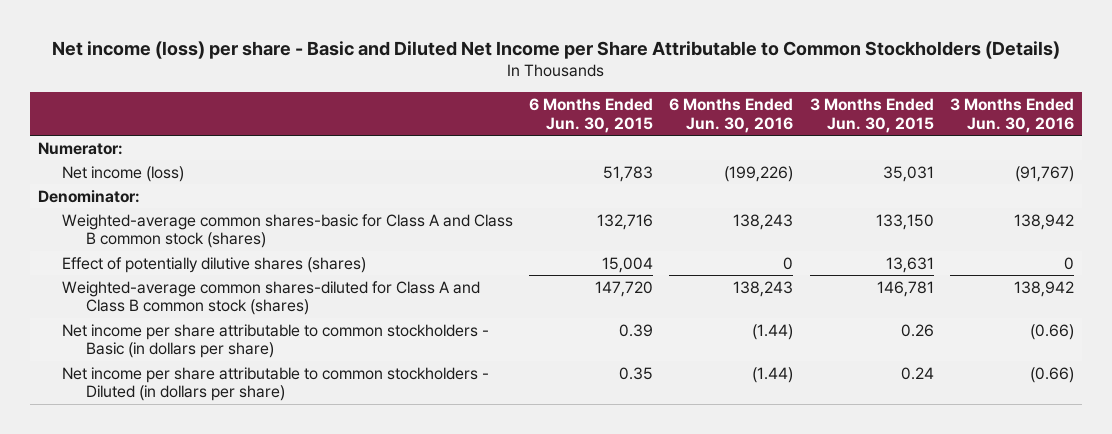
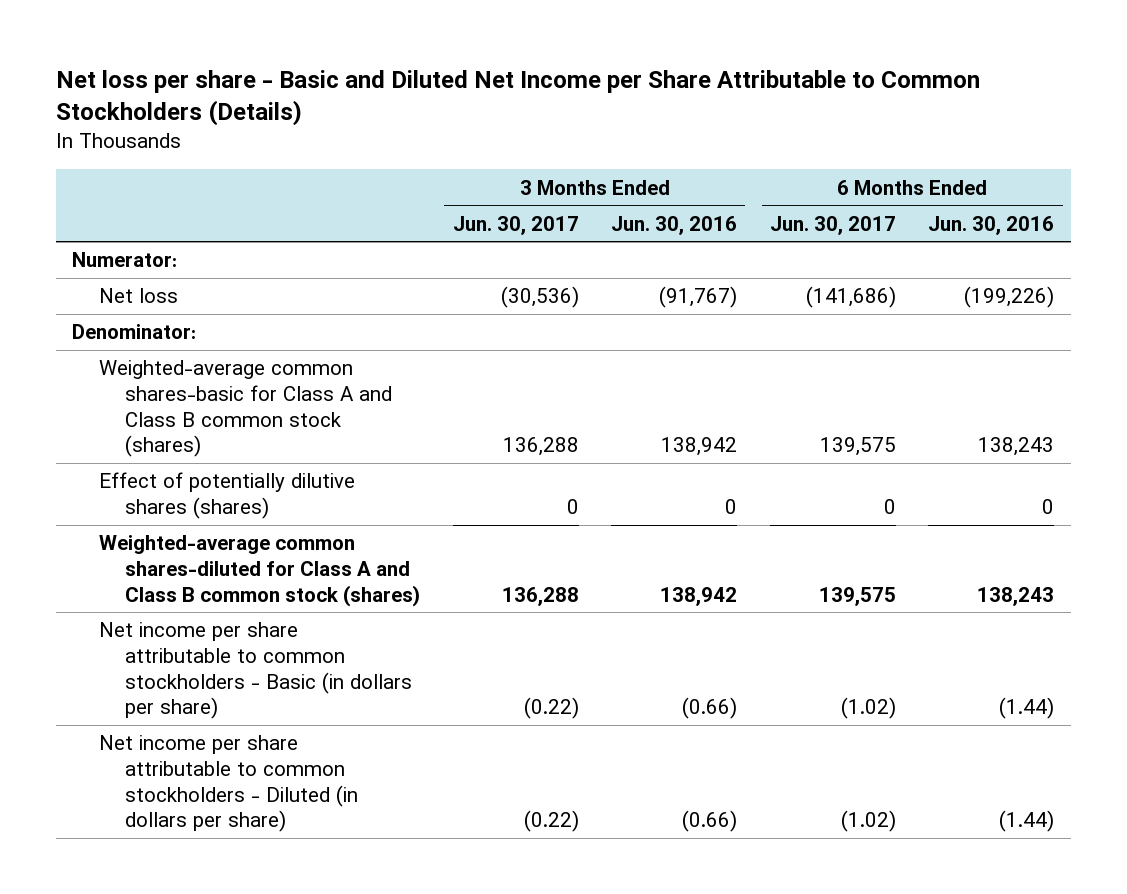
[51,40,1060,59] Net income (loss) per share - Basic and Diluted Net Income per Share Attributable to Common Stockholders (Details) -> [56,70,981,127] Net loss per share - Basic and Diluted Net Income per Share Attributable to Common Stockholders (Details)
[529,98,654,133] 6 Months Ended Jun. 30, 2015 -> none
[809,98,934,133] 3 Months Ended Jun. 30, 2015 -> none
none -> [452,215,579,235] Jun. 30, 2017
none -> [769,215,896,235] Jun. 30, 2017
[62,165,185,182] Net income (loss) -> [98,288,178,304] Net loss

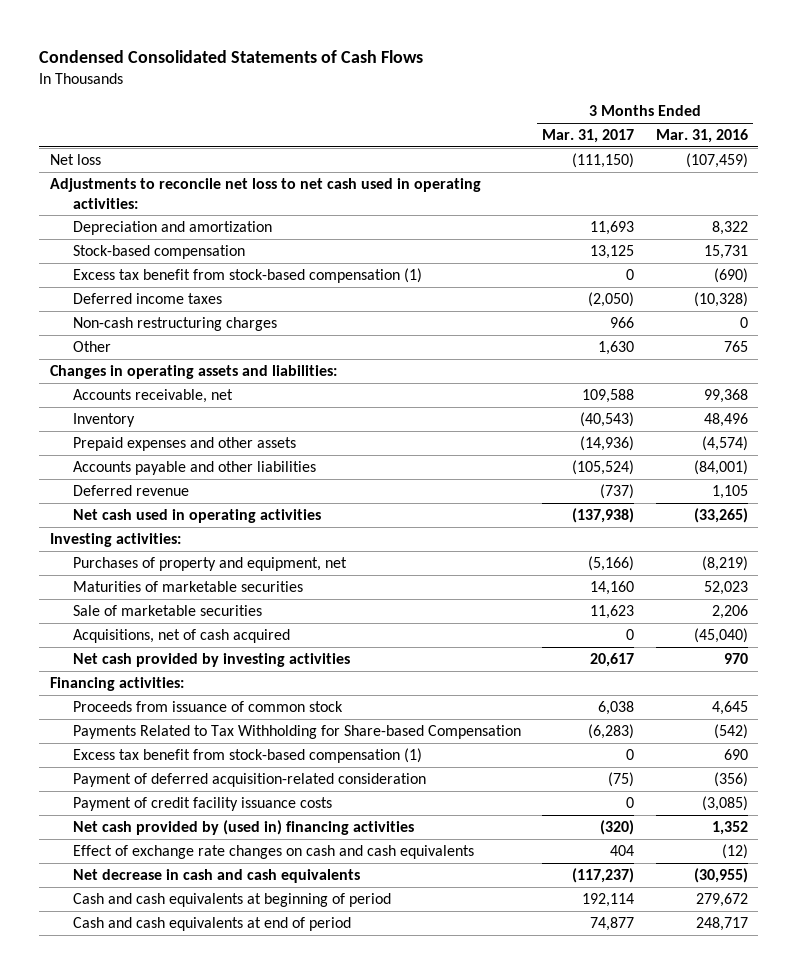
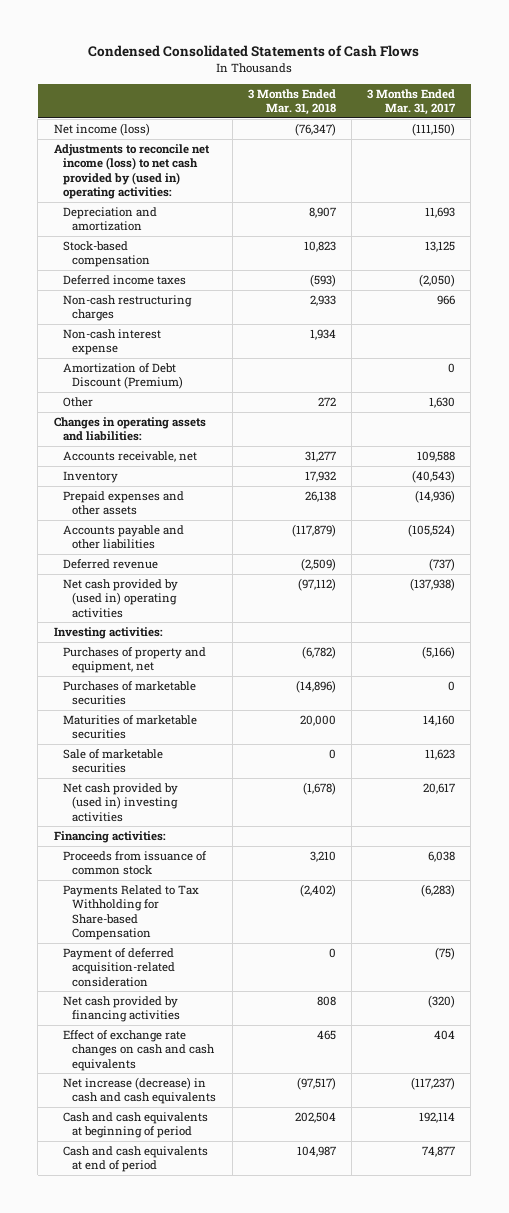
[655,128,748,143] Mar. 31, 2016 -> none
none -> [247,88,336,115] 3 Months Ended Mar. 31, 2018
[49,153,101,165] Net loss -> [53,122,150,136] Net income (loss)
[49,177,481,209] Adjustments to reconcile net loss to net cash used in operating activities: -> [53,143,210,200] Adjustments to reconcile net income (loss) to net cash provided by (used in) operating activities:
[73,267,423,283] Excess tax benefit from stock-based compensation (1) -> none
none -> [63,328,162,356] Non-cash interest expense
none -> [63,362,184,390] Amortization of Debt Discount (Premium)
[73,508,322,523] Net cash used in operating activities -> [63,578,179,618] Net cash provided by (used in) operating activities
none -> [63,680,197,706] Purchases of marketable securities
[73,628,291,643] Acquisitions, net of cash acquired -> none
[73,652,351,667] Net cash provided by investing activities -> [63,782,179,822] Net cash provided by (used in) investing activities
[73,747,423,763] Excess tax benefit from stock-based compensation (1) -> none
[73,796,333,811] Payment of credit facility issuance costs -> none
[73,819,415,835] Net cash provided by (used in) financing activities -> [63,995,181,1023] Net cash provided by financing activities
[73,868,361,883] Net decrease in cash and cash equivalents -> [63,1076,217,1105] Net increase (decrease) in cash and cash equivalents

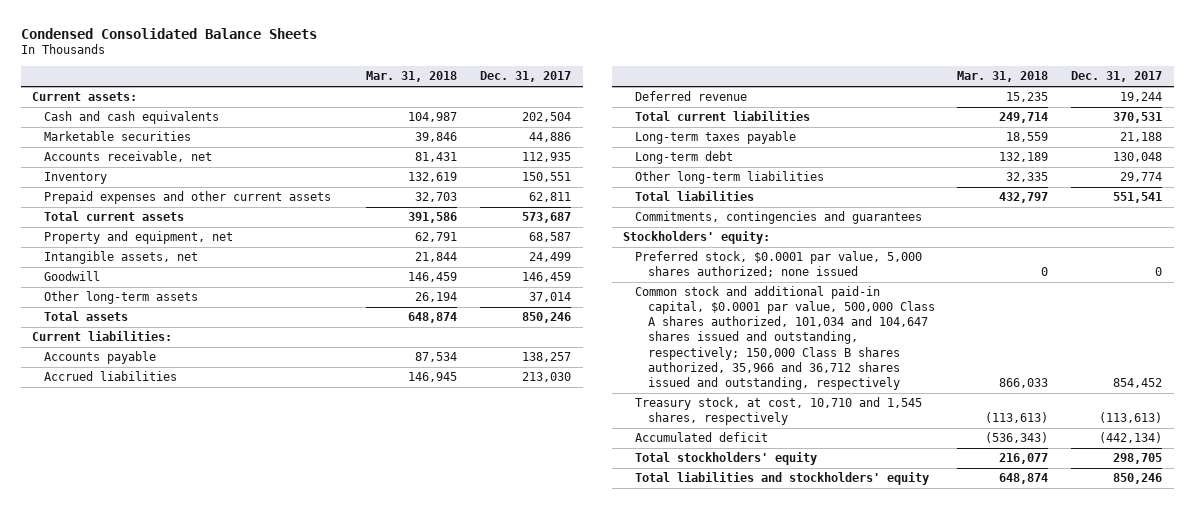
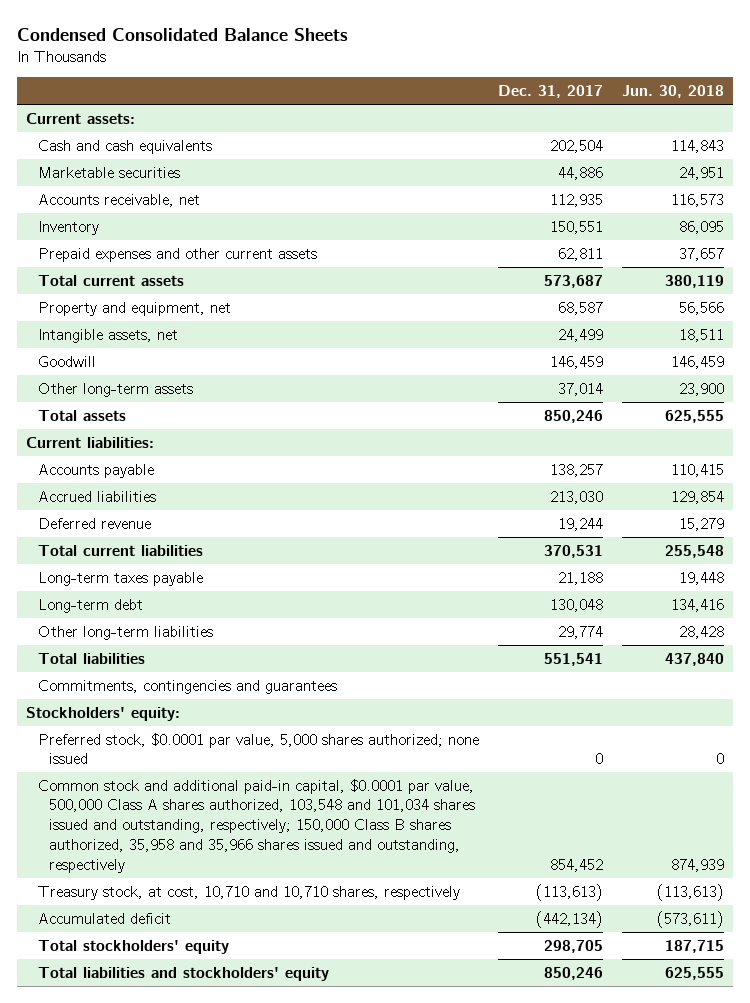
[366,71,458,83] Mar. 31, 2018 -> none
none -> [621,85,724,99] Jun. 30, 2018
[635,286,935,390] Common stock and additional paid-in capital, $0.0001 par value, 500,000 Class A shares authorized, 101,034 and 104,647 shares issued and outstanding, respectively; 150,000 Class B shares authorized, 35,966 and 36,712 shares issued and outstanding, respectively -> [37,778,476,873] Common stock and additional paid-in capital, $0.0001 par value, 500,000 Class A shares authorized, 103,548 and 101,034 shares issued and outstanding, respectively; 150,000 Class B shares authorized, 35,958 and 35,966 shares issued and outstanding, respectively
[635,397,923,426] Treasury stock, at cost, 10,710 and 1,545 shares, respectively -> [37,885,460,900] Treasury stock, at cost, 10,710 and 10,710 shares, respectively

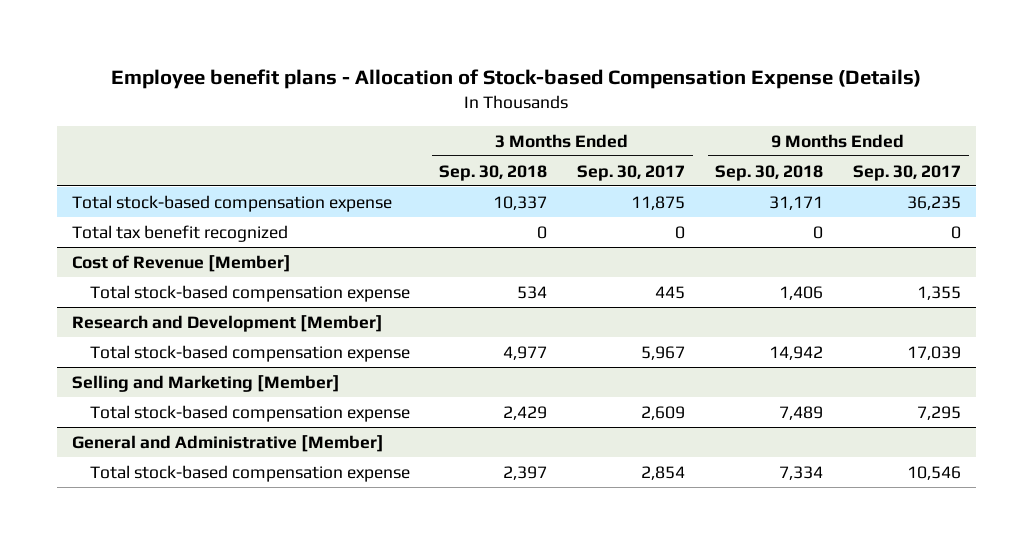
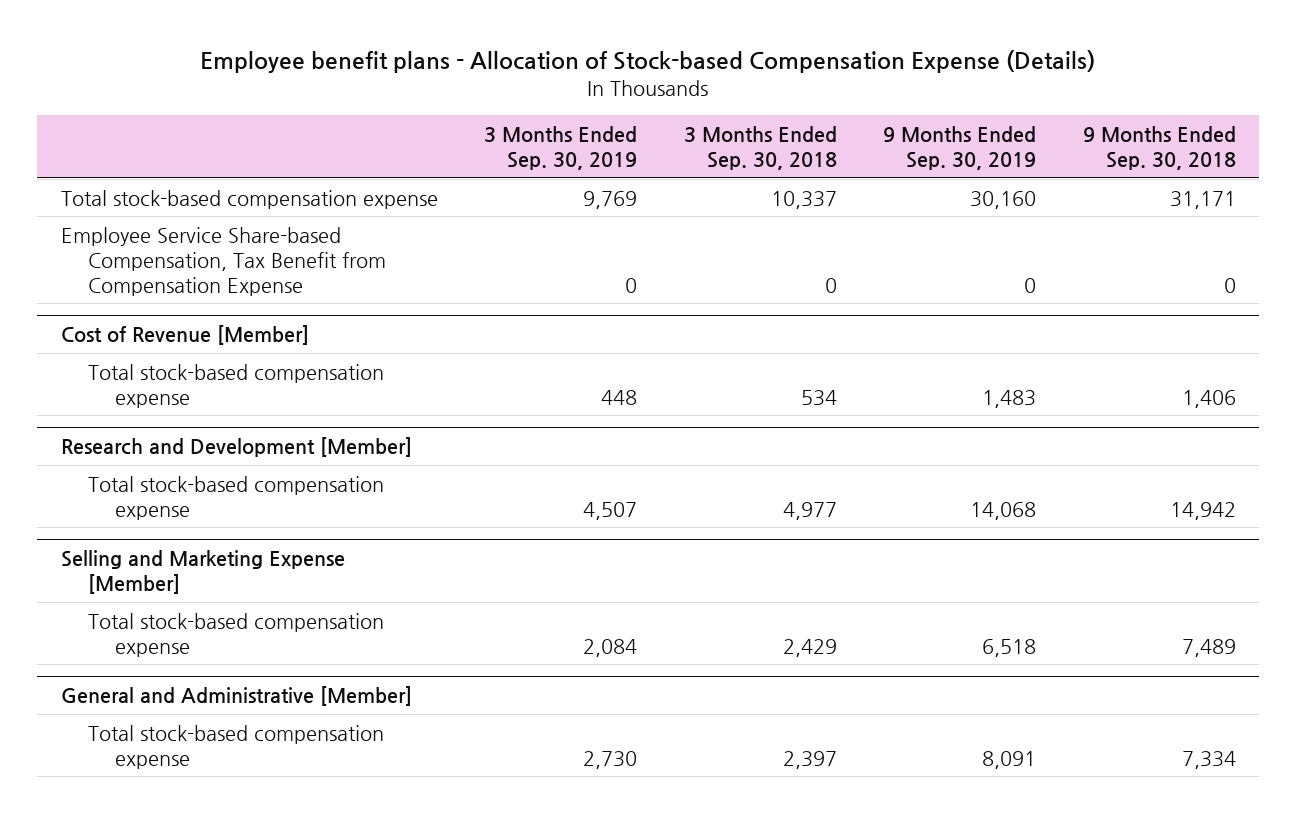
[577,164,686,181] Sep. 30, 2017 -> none
[853,164,962,181] Sep. 30, 2017 -> none
none -> [484,125,638,171] 3 Months Ended Sep. 30, 2019
none -> [883,125,1037,171] 9 Months Ended Sep. 30, 2019
[71,224,288,242] Total tax benefit recognized -> [60,226,386,296] Employee Service Share-based Compensation, Tax Benefit from Compensation Expense
[71,374,340,392] Selling and Marketing [Member] -> [60,550,345,595] Selling and Marketing Expense [Member]

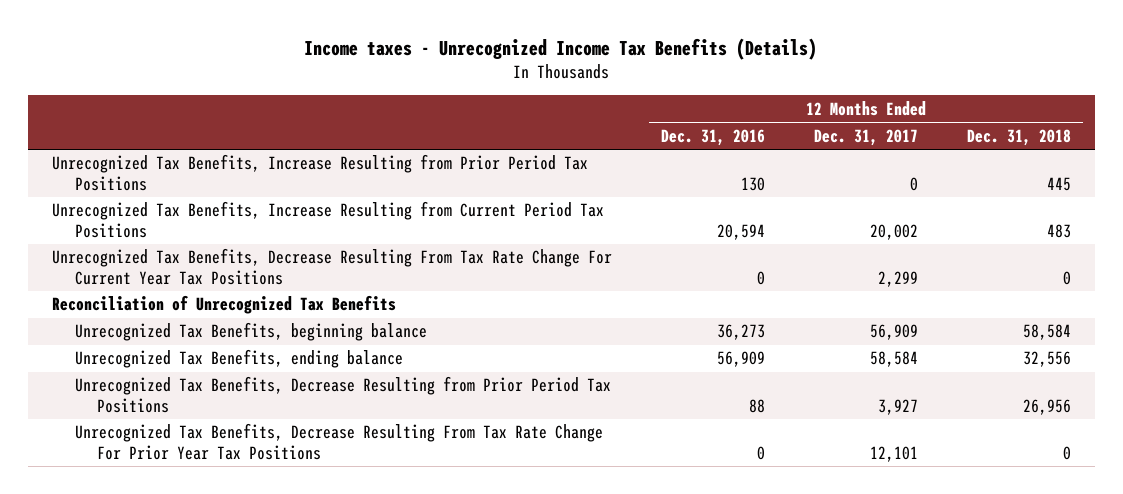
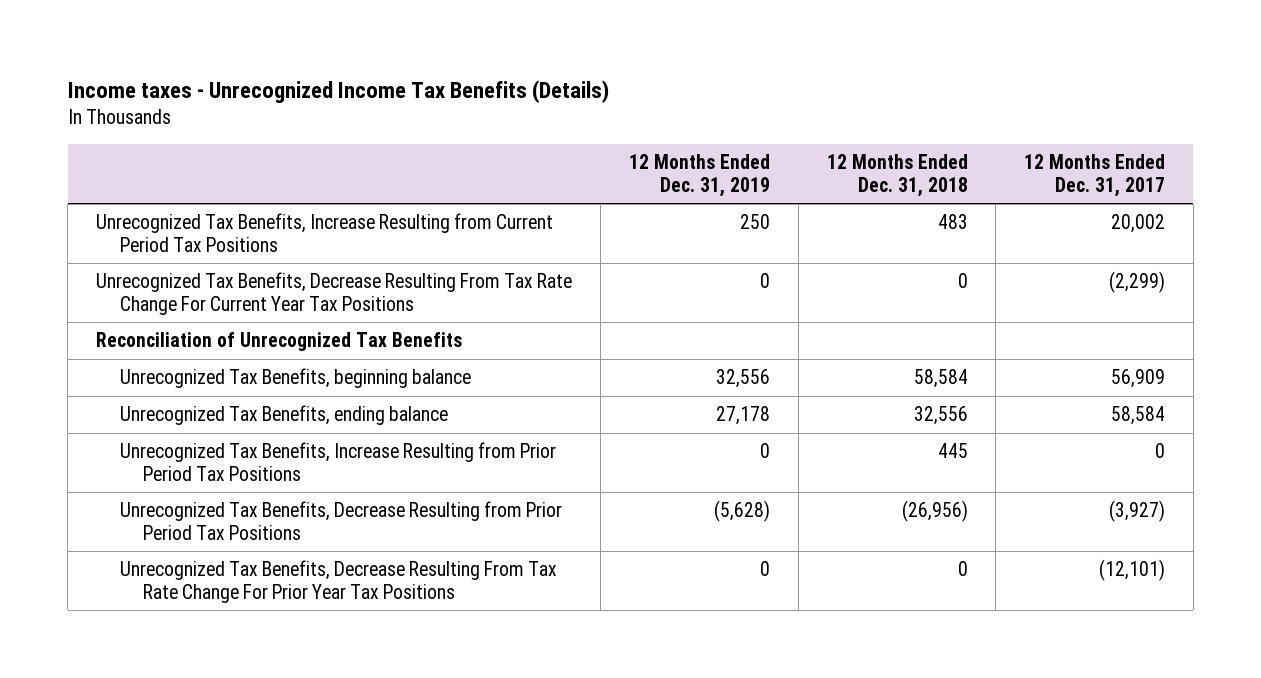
[660,128,765,146] Dec. 31, 2016 -> none
none -> [628,154,770,197] 12 Months Ended Dec. 31, 2019
[877,270,918,287] 2,299 -> [1109,271,1166,294] (2,299)
[52,154,589,191] Unrecognized Tax Benefits, Increase Resulting from Prior Period Tax Positions -> [119,442,556,481] Unrecognized Tax Benefits, Increase Resulting from Prior Period Tax Positions
[877,398,918,415] 3,927 -> [1109,500,1166,523] (3,927)
[1022,398,1071,415] 26,956 -> [901,500,968,523] (26,956)
[869,445,918,462] 12,101 -> [1099,559,1166,582] (12,101)

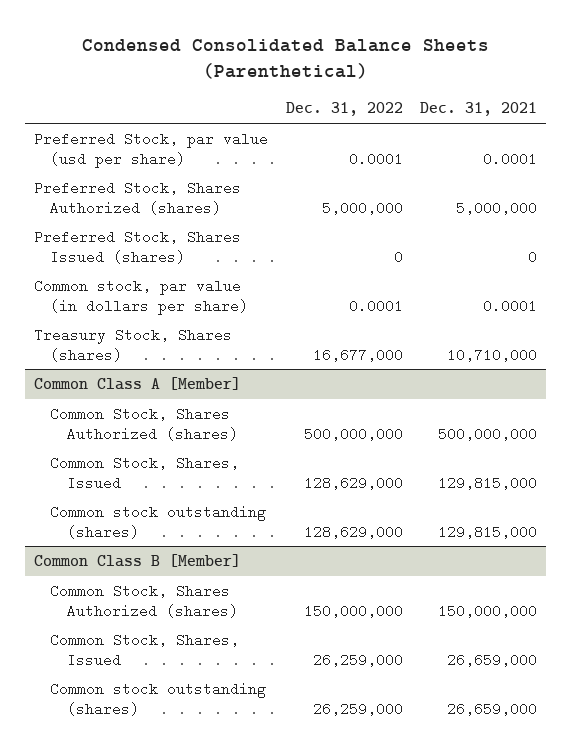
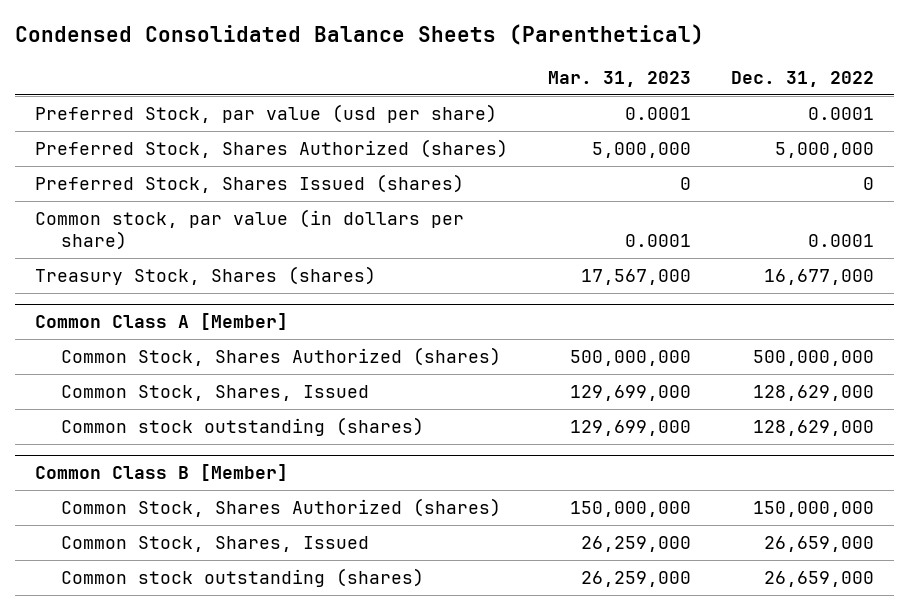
[420,102,538,117] Dec. 31, 2021 -> none
none -> [547,70,691,87] Mar. 31, 2023
[312,652,403,667] 26,259,000 -> [764,535,875,552] 26,659,000
[312,701,403,716] 26,259,000 -> [764,570,875,587] 26,659,000

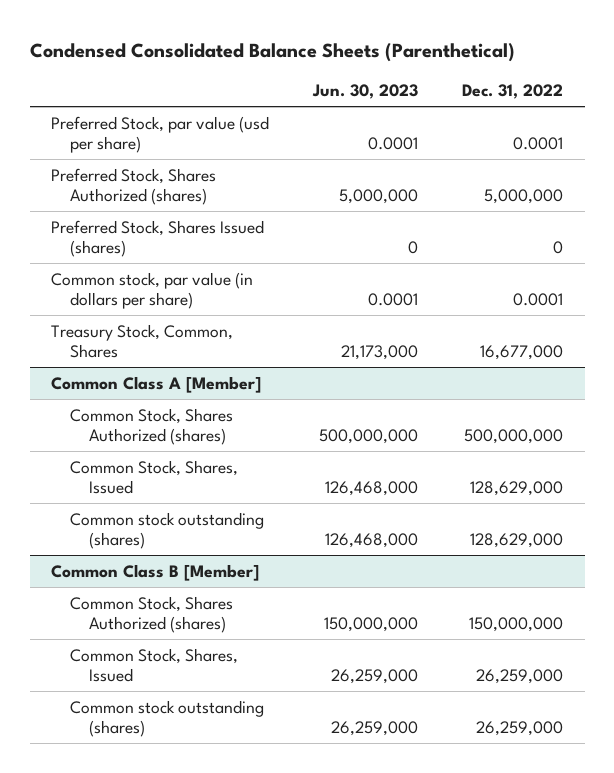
[547,70,691,87] Mar. 31, 2023 -> none
none -> [312,83,419,99] Jun. 30, 2023
[34,265,376,285] Treasury Stock, Shares (shares) -> [51,323,234,359] Treasury Stock, Common, Shares
[764,535,875,552] 26,659,000 -> [475,669,563,685] 26,259,000
[764,570,875,587] 26,659,000 -> [475,721,563,737] 26,259,000

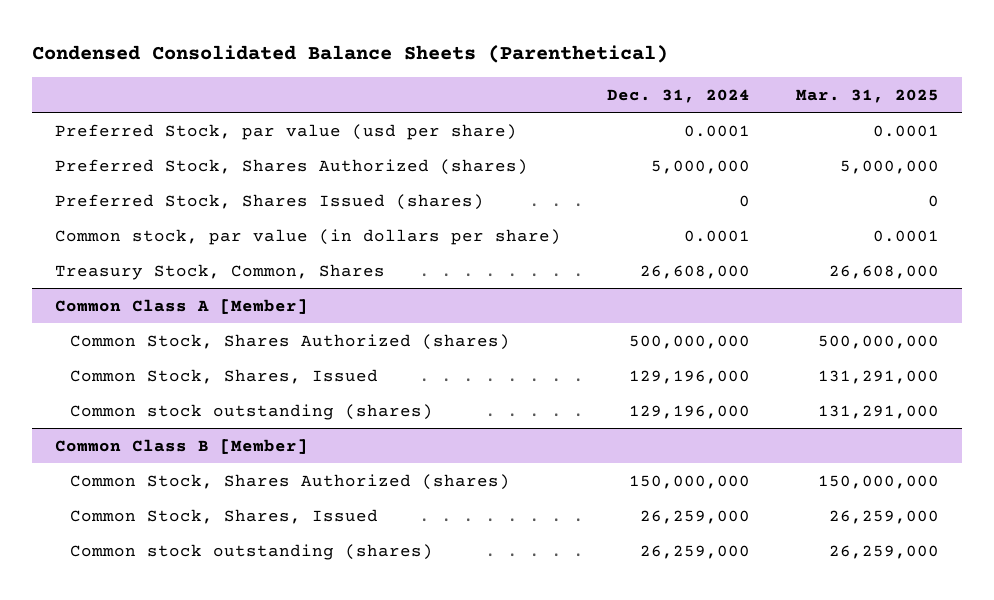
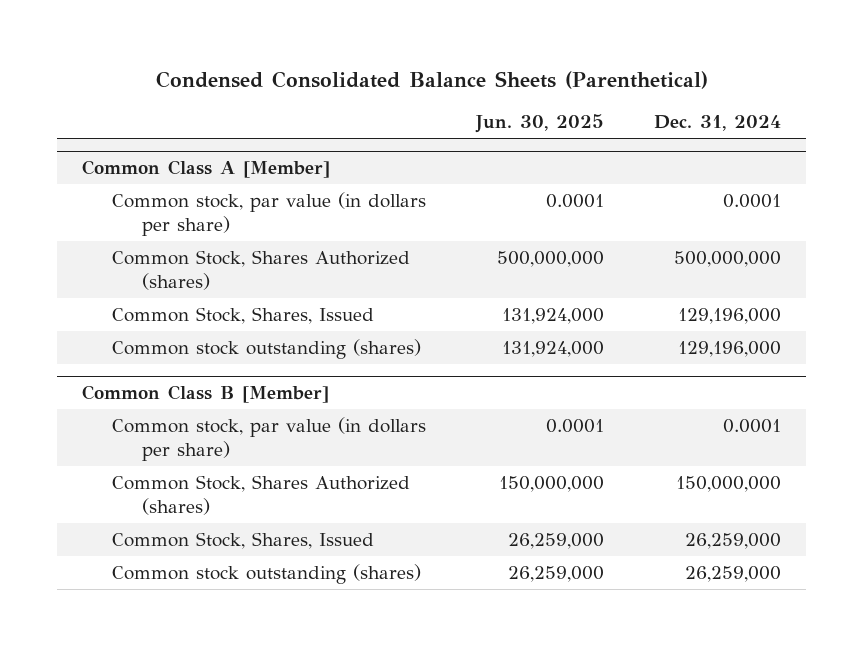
[795,88,939,103] Mar. 31, 2025 -> none
none -> [475,114,605,134] Jun. 30, 2025
[54,123,517,140] Preferred Stock, par value (usd per share) -> none
[54,158,528,175] Preferred Stock, Shares Authorized (shares) -> none
[54,193,484,210] Preferred Stock, Shares Issued (shares) -> none
[54,228,561,245] Common stock, par value (in dollars per share) -> none
[54,263,385,280] Treasury Stock, Common, Shares -> none
none -> [112,192,427,237] Common stock, par value (in dollars per share)
none -> [112,417,427,462] Common stock, par value (in dollars per share)

